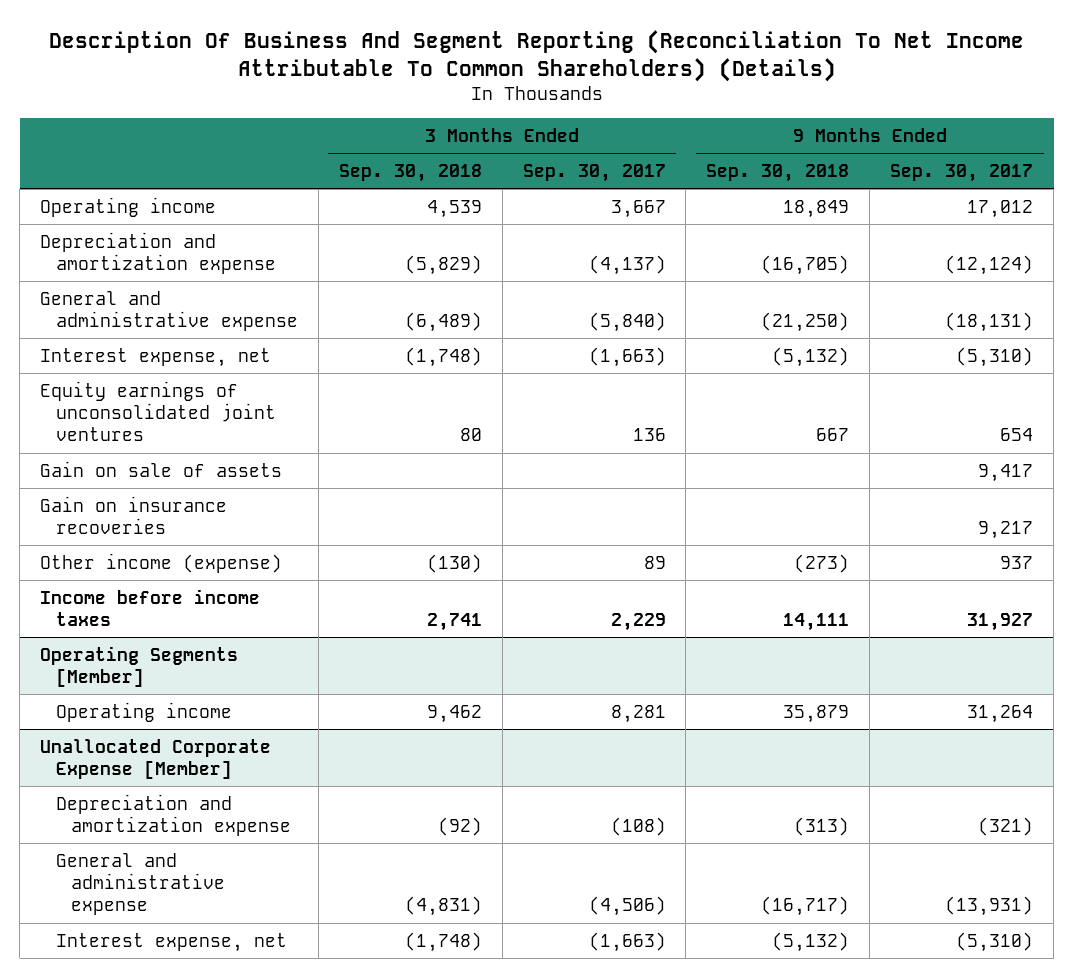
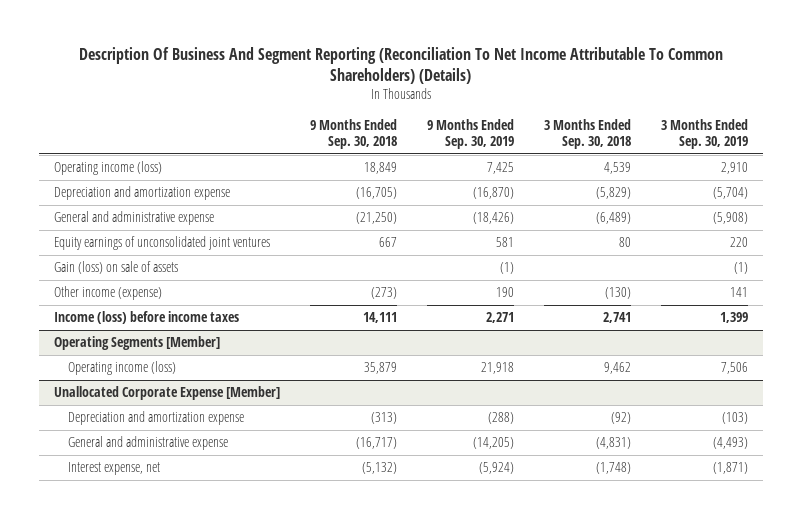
[522,164,666,183] Sep. 30, 2017 -> none
[890,164,1034,183] Sep. 30, 2017 -> none
none -> [427,119,515,150] 9 Months Ended Sep. 30, 2019
none -> [661,119,749,150] 3 Months Ended Sep. 30, 2019
[40,196,217,217] Operating income -> [54,161,163,176] Operating income (loss)
[40,347,272,367] Interest expense, net -> none
[40,495,228,535] Gain on insurance recoveries -> none
[40,460,283,477] Gain on sale of assets -> [54,261,179,275] Gain (loss) on sale of assets
[40,588,261,627] Income before income taxes -> [54,311,240,325] Income (loss) before income taxes
[55,701,232,722] Operating income -> [67,361,176,376] Operating income (loss)

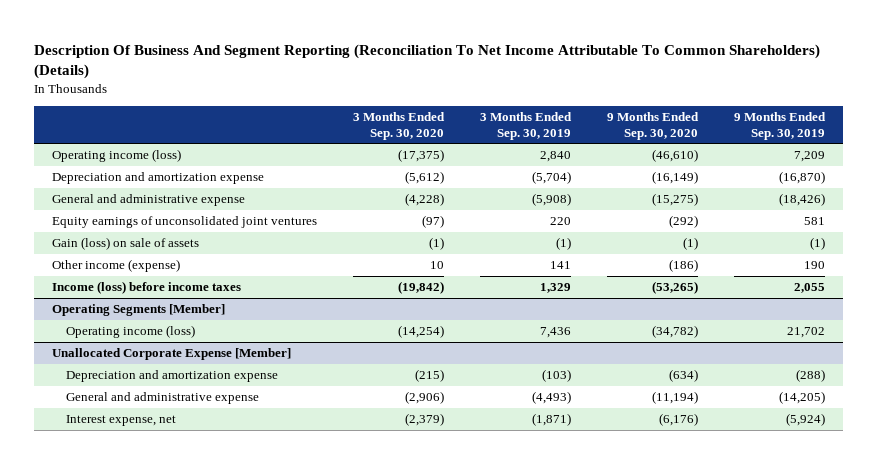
[310,119,398,150] 9 Months Ended Sep. 30, 2018 -> none
[544,119,632,150] 3 Months Ended Sep. 30, 2018 -> none
none -> [353,112,446,140] 3 Months Ended Sep. 30, 2020
none -> [607,112,700,140] 9 Months Ended Sep. 30, 2020
[487,162,515,175] 7,425 -> [794,151,826,163] 7,209
[721,162,749,175] 2,910 -> [540,151,572,163] 2,840
[486,312,515,324] 2,271 -> [794,283,826,294] 2,055
[720,312,749,324] 1,399 -> [540,283,572,294] 1,329
[481,362,515,375] 21,918 -> [787,327,826,339] 21,702
[721,362,749,375] 7,506 -> [540,327,572,339] 7,436

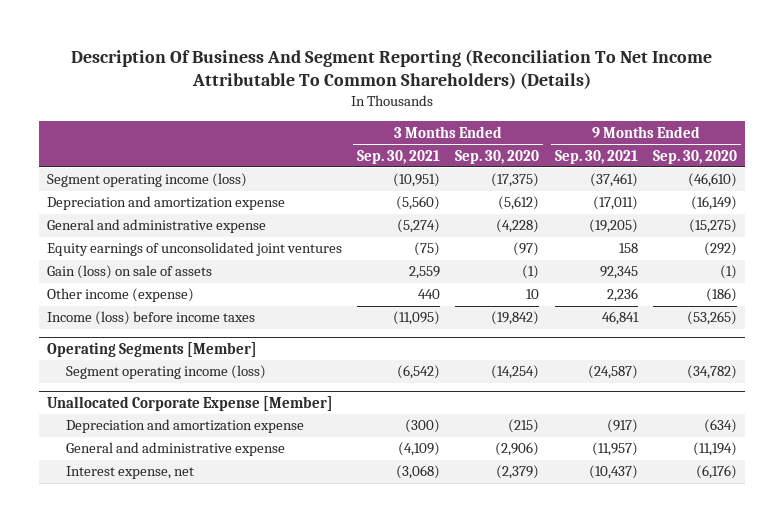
[480,112,573,140] 3 Months Ended Sep. 30, 2019 -> none
[734,112,827,140] 9 Months Ended Sep. 30, 2019 -> none
none -> [357,149,441,164] Sep. 30, 2021
none -> [554,149,638,164] Sep. 30, 2021
[52,149,182,163] Operating income (loss) -> [46,173,247,188] Segment operating income (loss)
[66,325,196,339] Operating income (loss) -> [66,365,267,380] Segment operating income (loss)

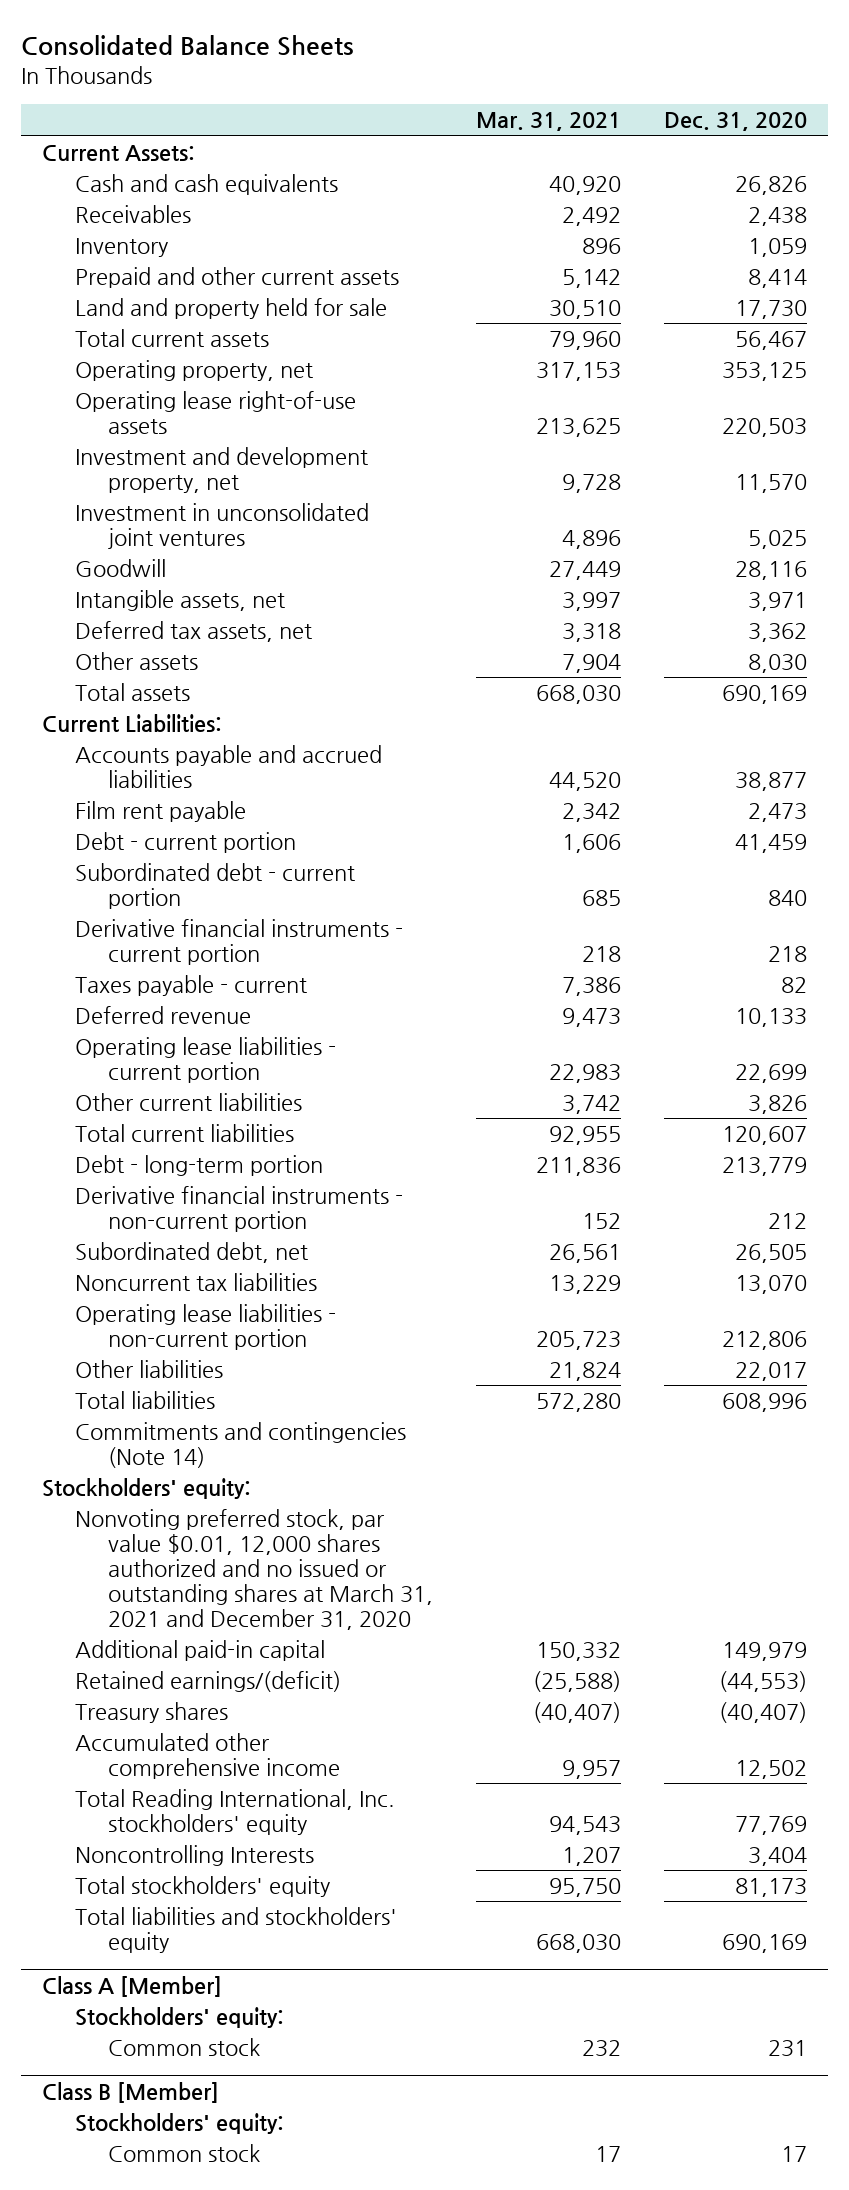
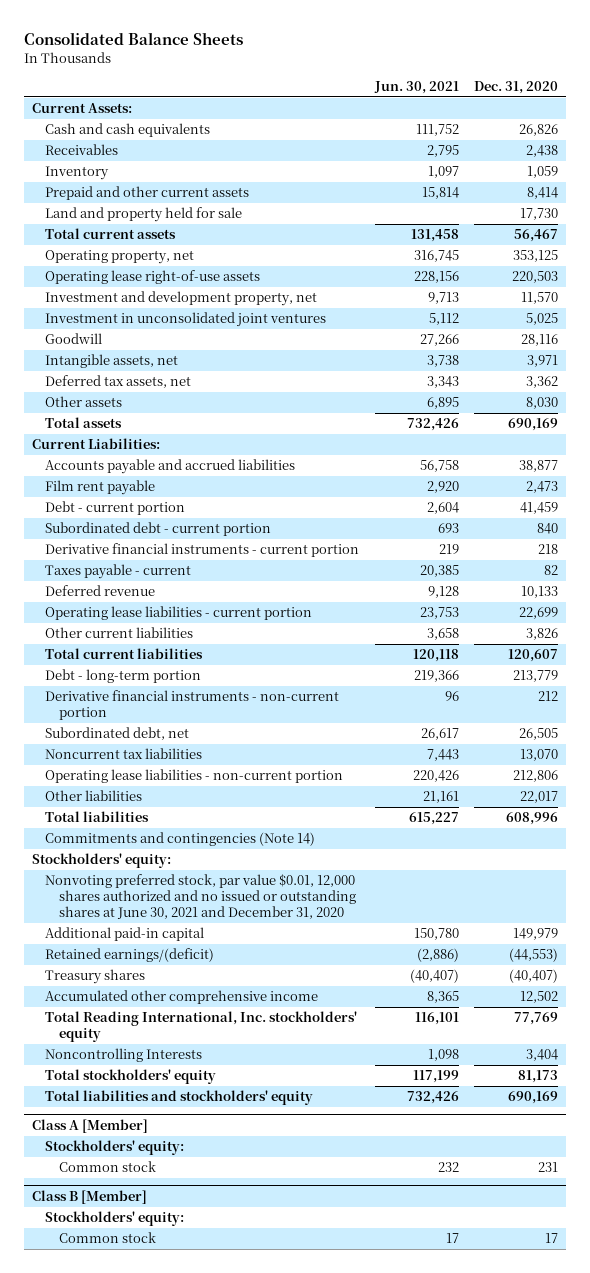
[476,112,622,132] Mar. 31, 2021 -> none
none -> [373,81,459,95] Jun. 30, 2021
[75,1509,434,1631] Nonvoting preferred stock, par value $0.01, 12,000 shares authorized and no issued or outstanding shares at March 31, 2021 and December 31, 2020 -> [45,874,356,920] Nonvoting preferred stock, par value $0.01, 12,000 shares authorized and no issued or outstanding shares at June 30, 2021 and December 31, 2020

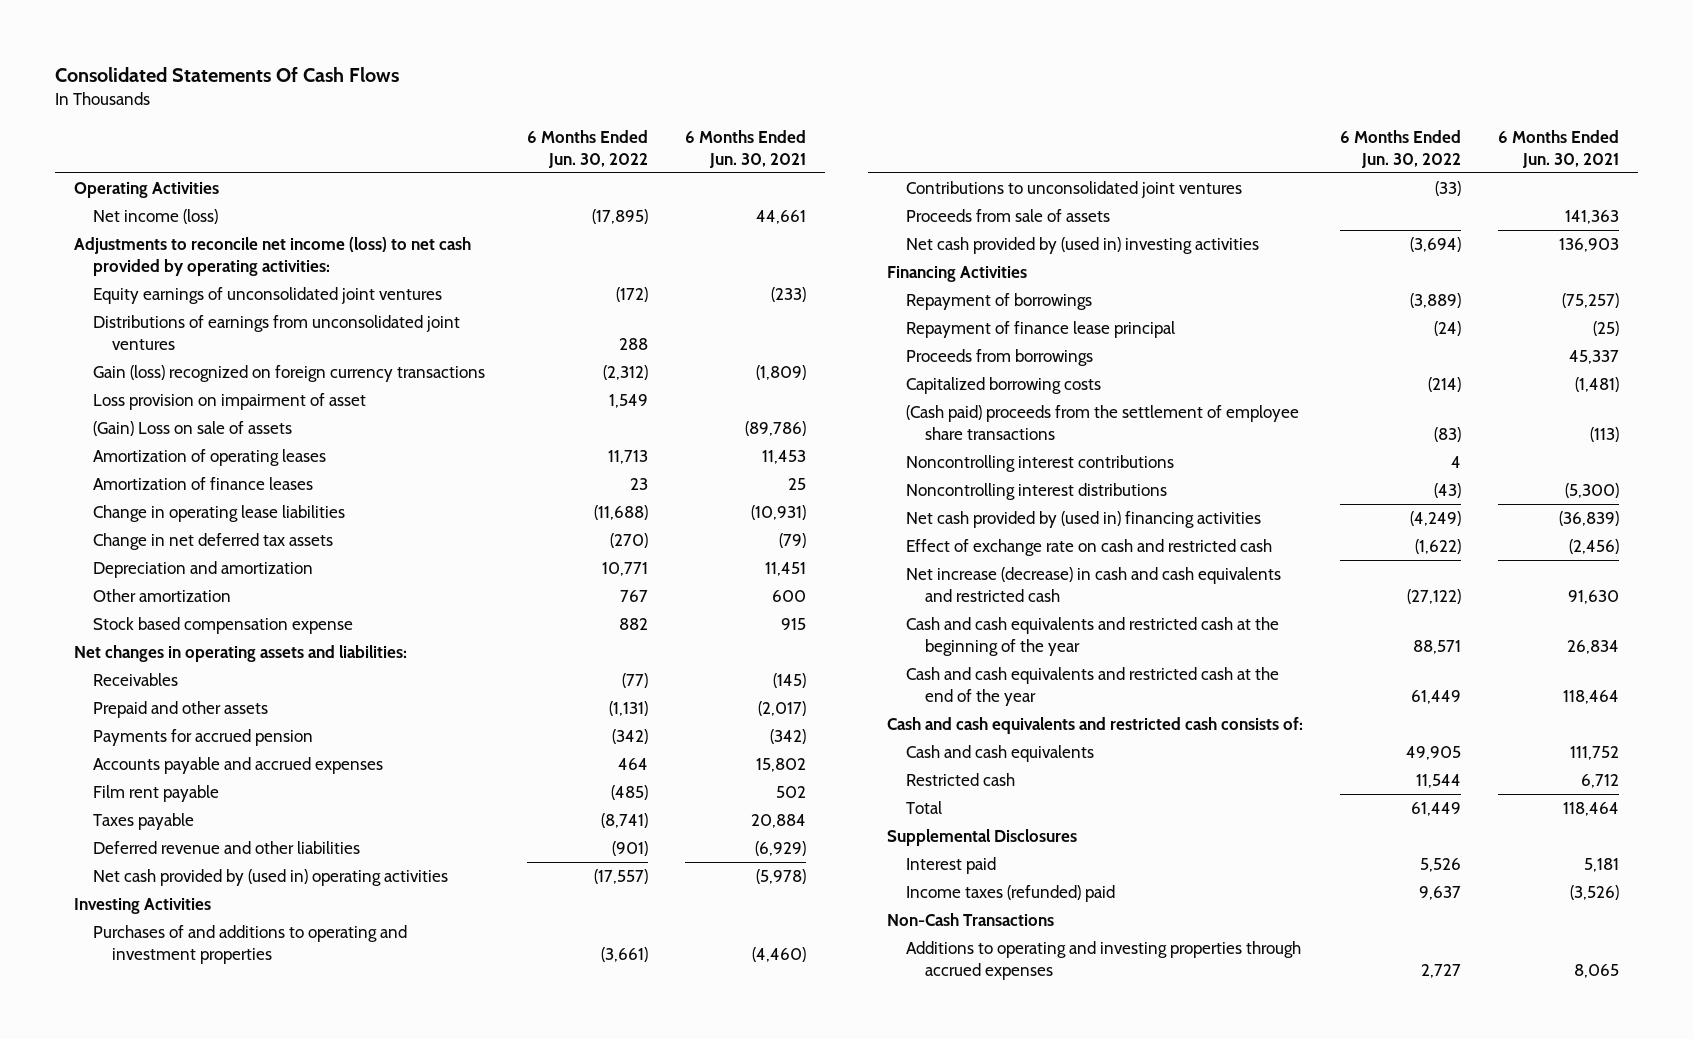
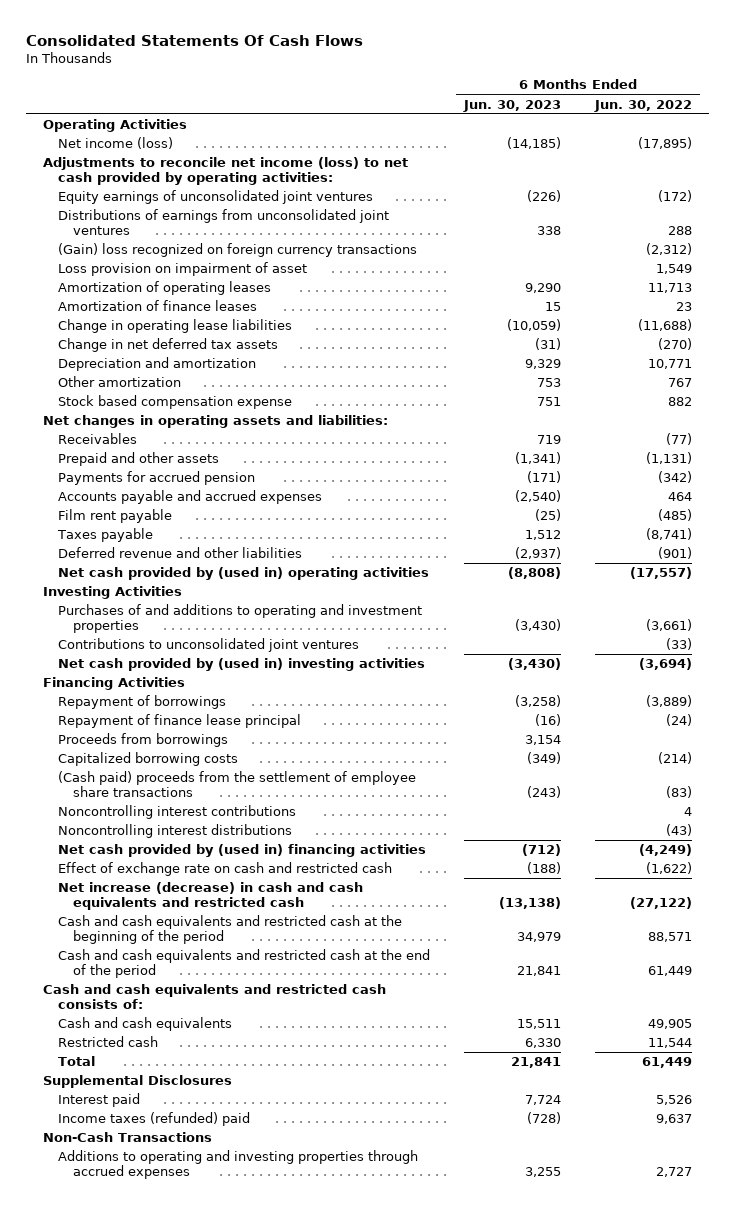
[685,129,807,168] 6 Months Ended Jun. 30, 2021 -> none
none -> [463,99,562,112] Jun. 30, 2023
[93,365,486,383] Gain (loss) recognized on foreign currency transactions -> [58,243,418,258] (Gain) loss recognized on foreign currency transactions
[93,421,293,437] (Gain) Loss on sale of assets -> none
[906,209,1111,223] Proceeds from sale of assets -> none
[906,617,1280,657] Cash and cash equivalents and restricted cash at the beginning of the year -> [58,915,403,945] Cash and cash equivalents and restricted cash at the beginning of the period
[906,667,1280,707] Cash and cash equivalents and restricted cash at the end of the year -> [58,949,431,979] Cash and cash equivalents and restricted cash at the end of the period

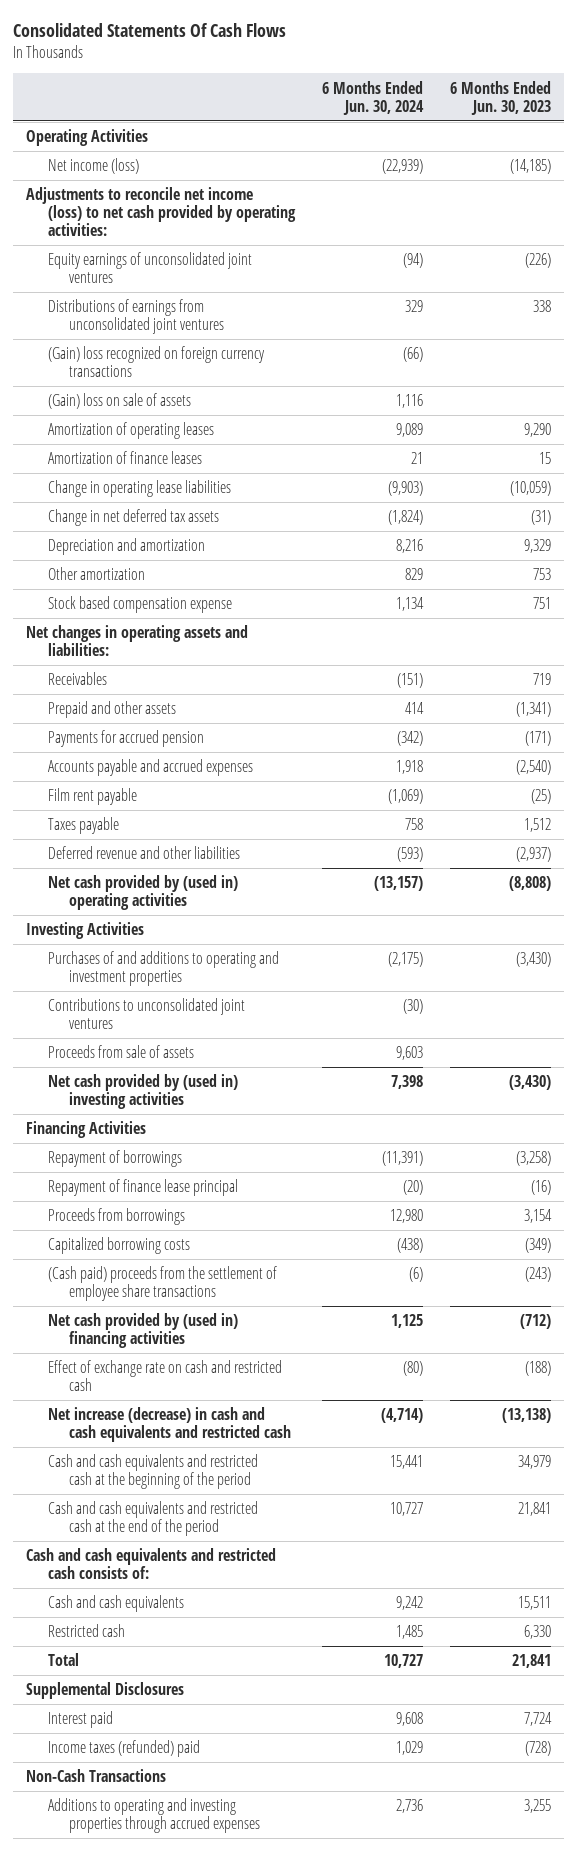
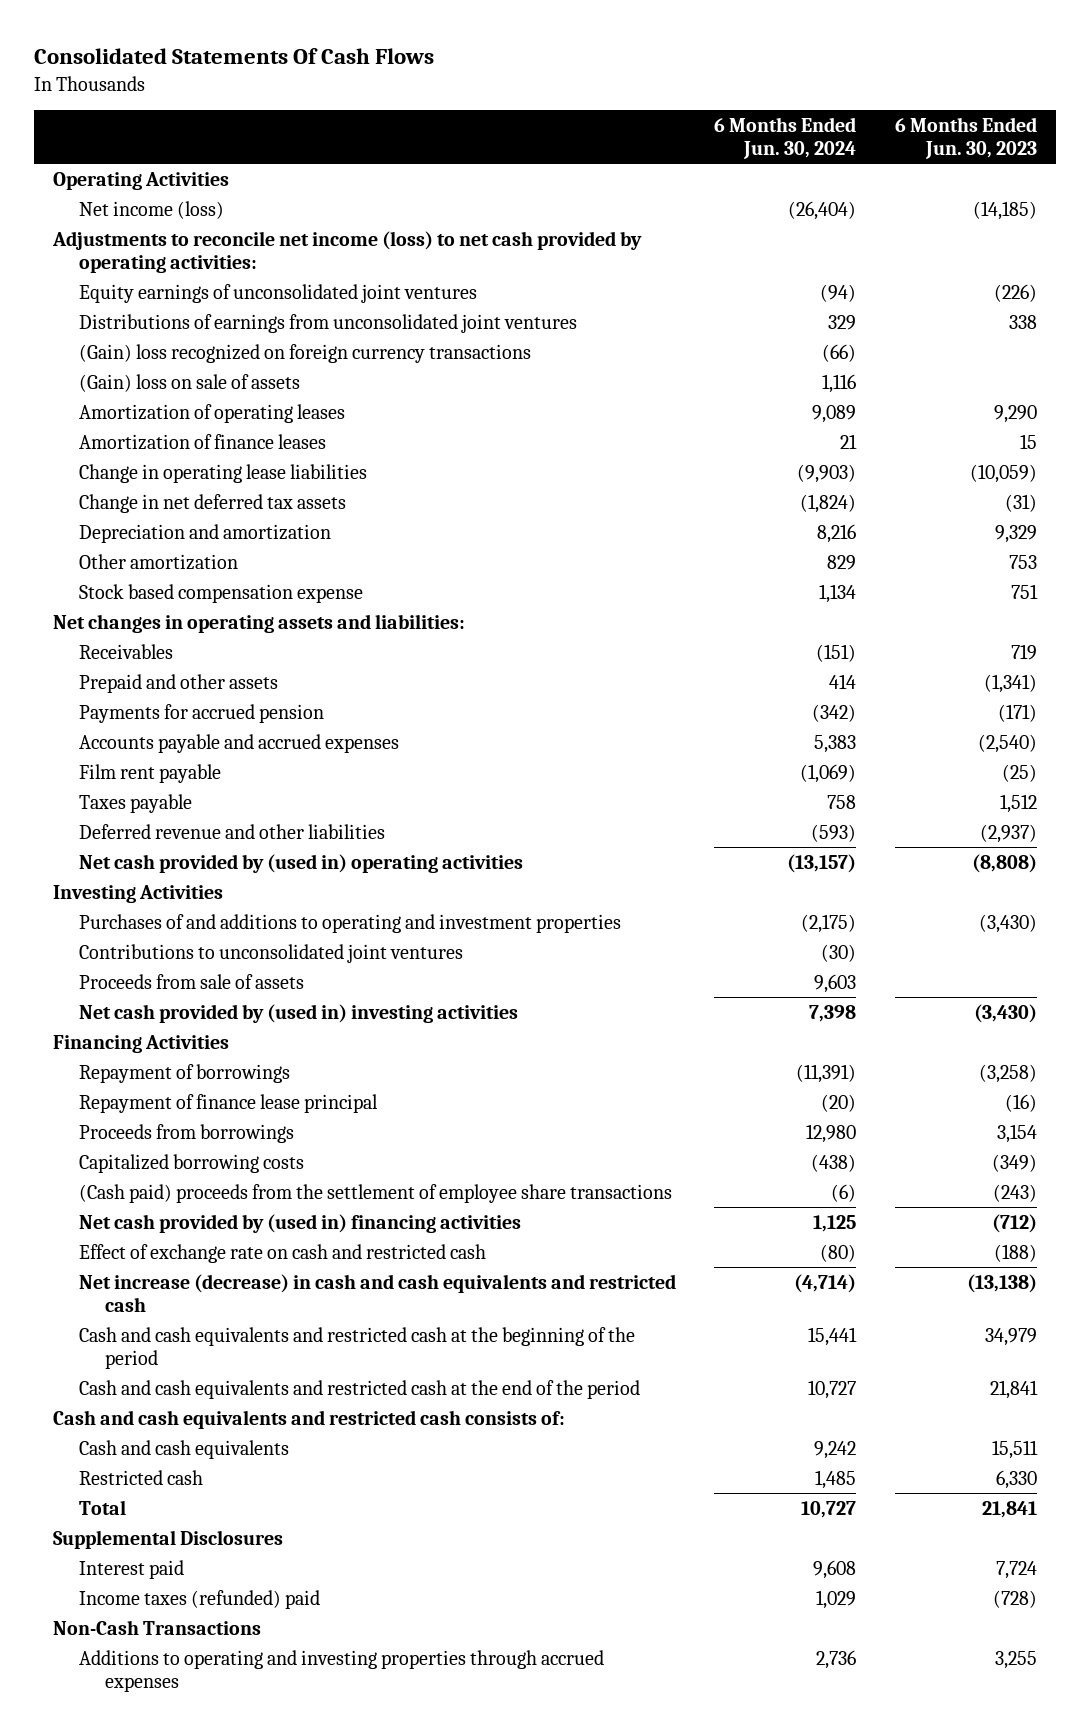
[381,159,423,175] (22,939) -> [788,200,857,220] (26,404)
[395,760,423,775] 1,918 -> [814,734,857,753] 5,383

